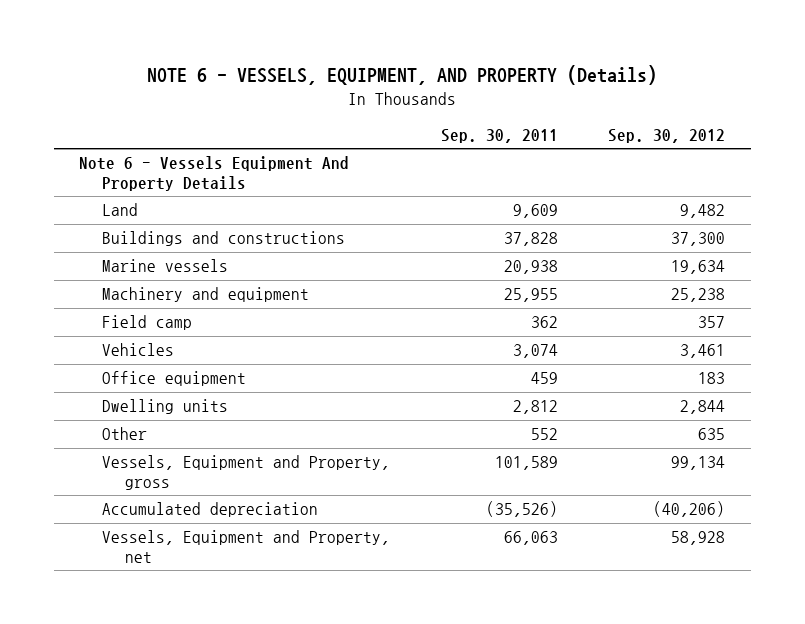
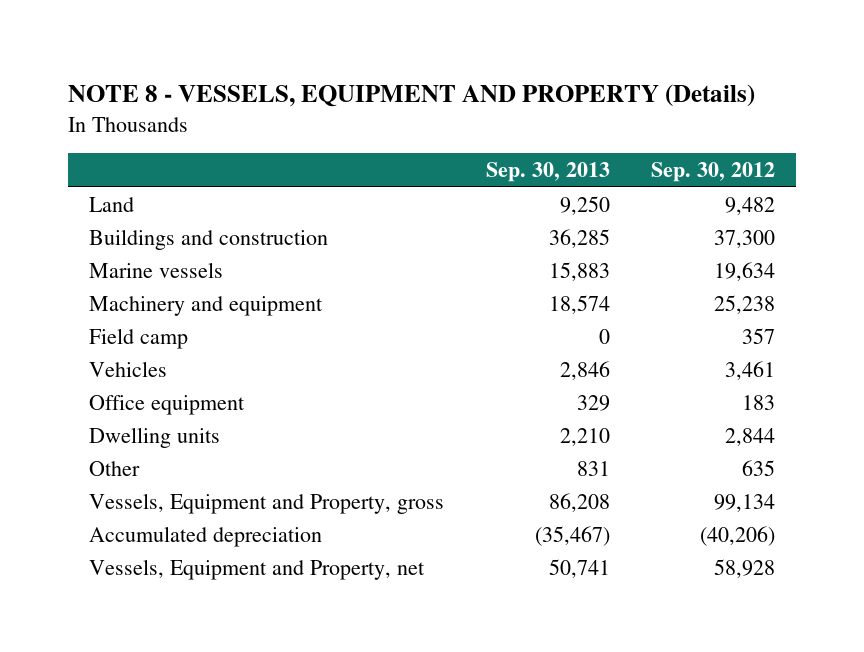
[147,64,658,85] NOTE 6 - VESSELS, EQUIPMENT, AND PROPERTY (Details) -> [68,84,756,108] NOTE 8 - VESSELS, EQUIPMENT AND PROPERTY (Details)
[440,129,558,144] Sep. 30, 2011 -> none
none -> [485,162,610,183] Sep. 30, 2013
[79,156,350,192] Note 6 - Vessels Equipment And Property Details -> none
[102,231,346,247] Buildings and constructions -> [89,228,329,250] Buildings and construction

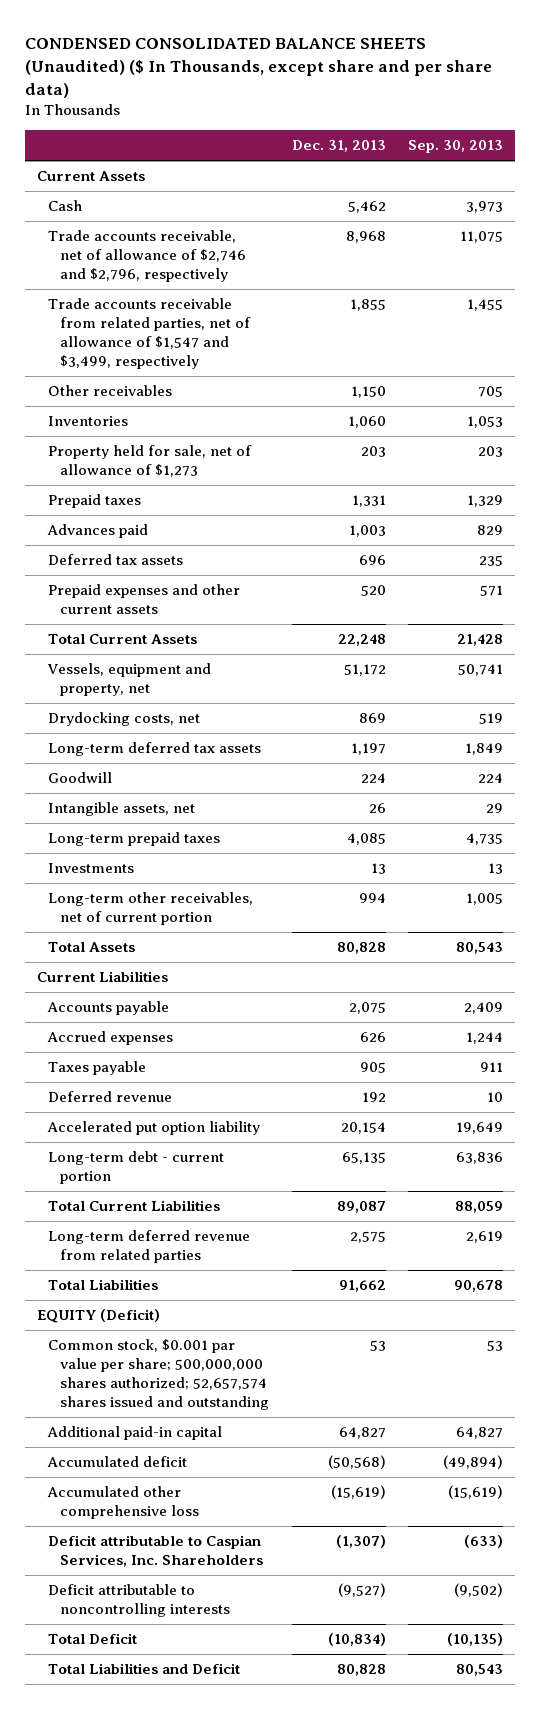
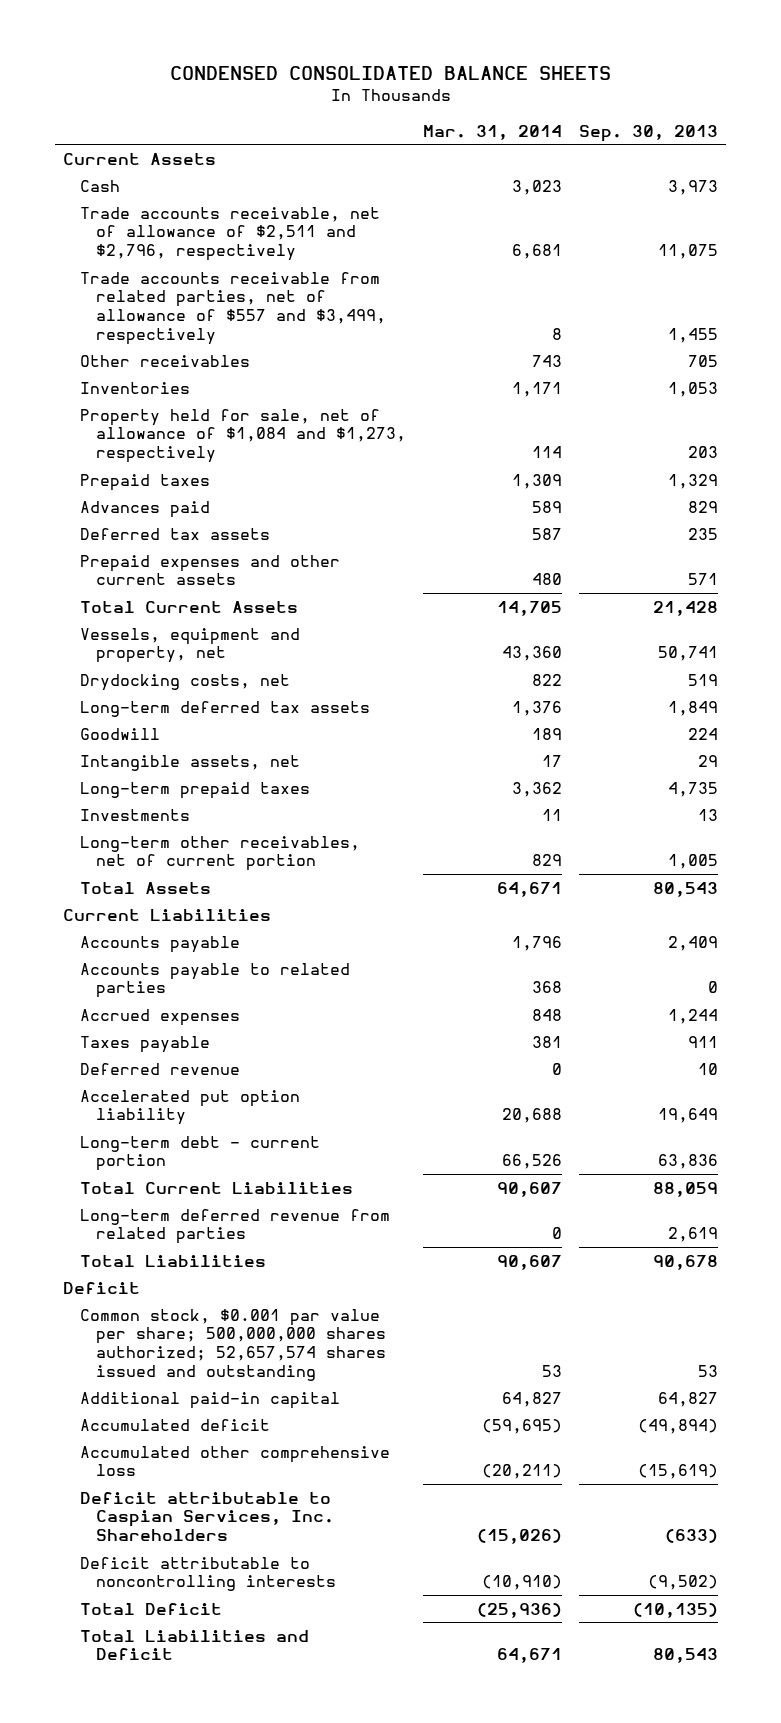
[25,37,493,99] CONDENSED CONSOLIDATED BALANCE SHEETS (Unaudited) ($ In Thousands, except share and per share data) -> [169,65,611,80] CONDENSED CONSOLIDATED BALANCE SHEETS
[291,140,386,153] Dec. 31, 2013 -> none
none -> [423,124,563,140] Mar. 31, 2014
[48,230,247,283] Trade accounts receivable, net of allowance of $2,746 and $2,796, respectively -> [79,206,380,261] Trade accounts receivable, net of allowance of $2,511 and $2,796, respectively
[48,298,252,370] Trade accounts receivable from related parties, net of allowance of $1,547 and $3,499, respectively -> [79,271,387,345] Trade accounts receivable from related parties, net of allowance of $557 and $3,499, respectively
[48,445,253,478] Property held for sale, net of allowance of $1,273 -> [79,408,407,463] Property held for sale, net of allowance of $1,084 and $1,273, respectively
none -> [79,962,350,999] Accounts payable to related parties
[36,1309,160,1324] EQUITY (Deficit) -> [63,1281,141,1294] Deficit

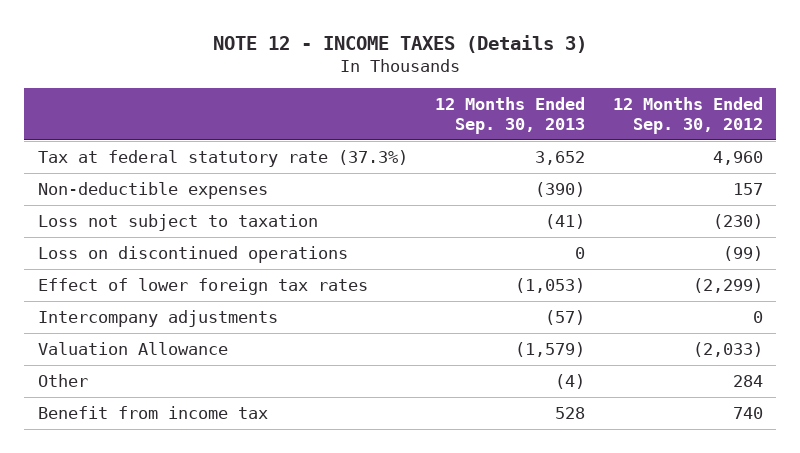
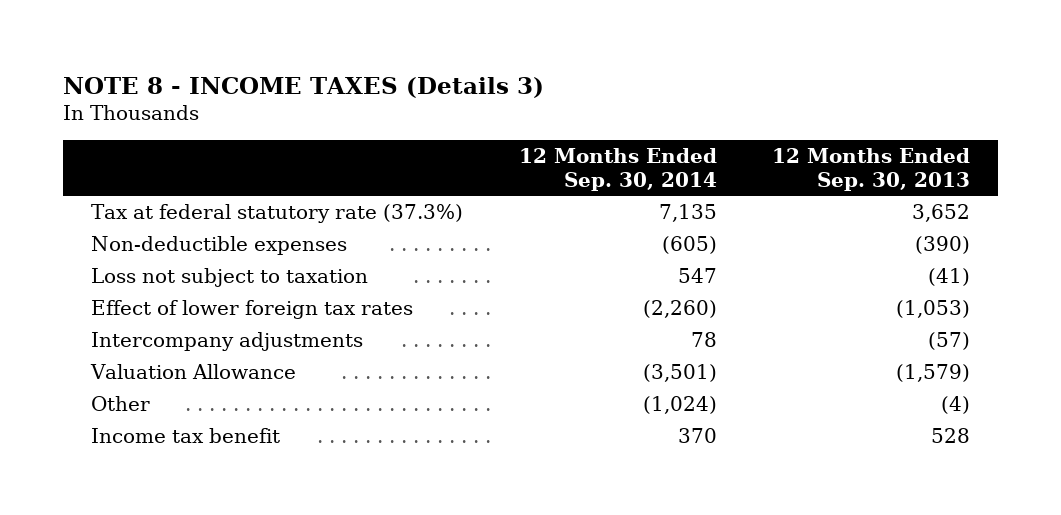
[213,34,588,53] NOTE 12 - INCOME TAXES (Details 3) -> [62,76,544,98] NOTE 8 - INCOME TAXES (Details 3)
[612,96,763,134] 12 Months Ended Sep. 30, 2012 -> none
none -> [518,148,717,191] 12 Months Ended Sep. 30, 2014
[37,245,348,263] Loss on discontinued operations -> none
[37,405,268,419] Benefit from income tax -> [90,428,280,444] Income tax benefit

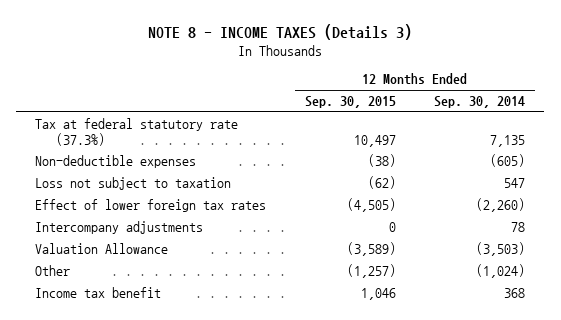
[772,148,971,191] 12 Months Ended Sep. 30, 2013 -> none
none -> [304,96,396,109] Sep. 30, 2015
[642,364,717,383] (3,501) -> [476,242,526,257] (3,503)
[677,428,717,444] 370 -> [504,288,526,299] 368

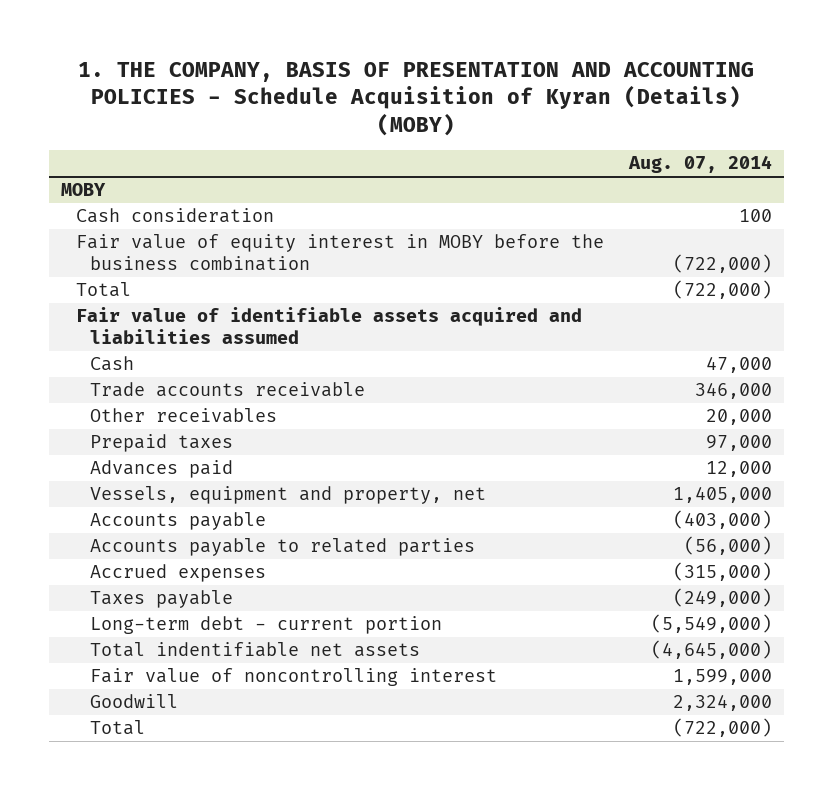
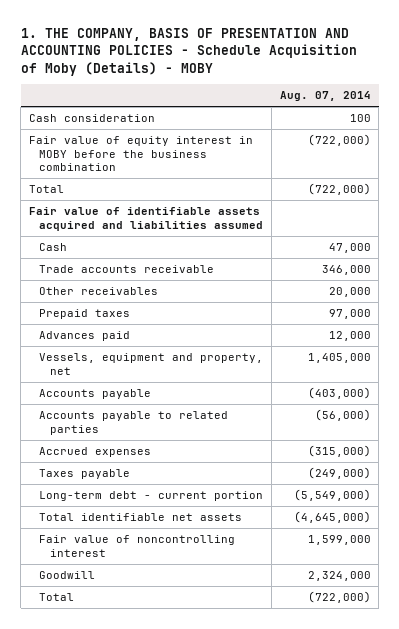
[78,61,755,137] 1. THE COMPANY, BASIS OF PRESENTATION AND ACCOUNTING POLICIES - Schedule Acquisition of Kyran (Details) (MOBY) -> [20,28,357,76] 1. THE COMPANY, BASIS OF PRESENTATION AND ACCOUNTING POLICIES - Schedule Acquisition of Moby (Details) - MOBY
[61,183,107,197] MOBY -> none
[89,642,420,658] Total indentifiable net assets -> [39,513,243,522] Total identifiable net assets

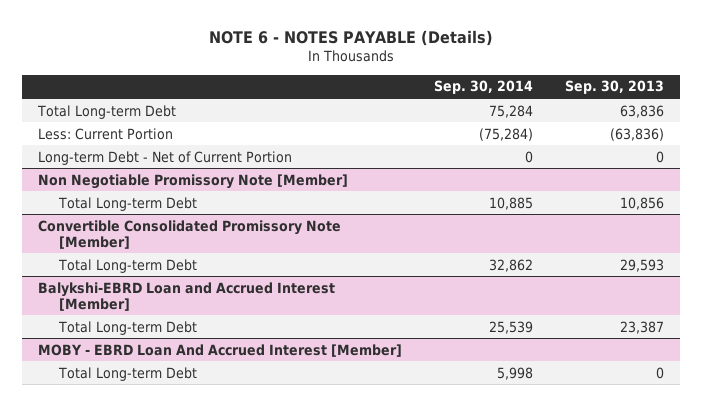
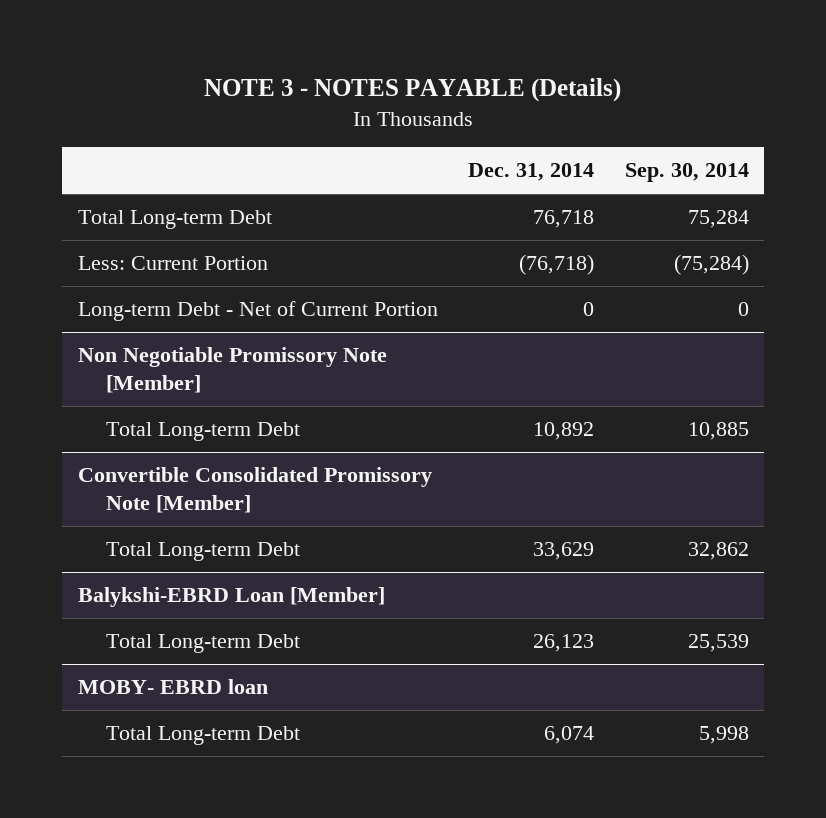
[209,30,494,47] NOTE 6 - NOTES PAYABLE (Details) -> [204,78,622,103] NOTE 3 - NOTES PAYABLE (Details)
[565,80,665,95] Sep. 30, 2013 -> none
none -> [468,163,595,182] Dec. 31, 2014
[38,281,336,311] Balykshi-EBRD Loan and Accrued Interest [Member] -> [77,586,385,607] Balykshi-EBRD Loan [Member]
[38,343,403,357] MOBY - EBRD Loan And Accrued Interest [Member] -> none
none -> [77,678,268,694] MOBY- EBRD loan

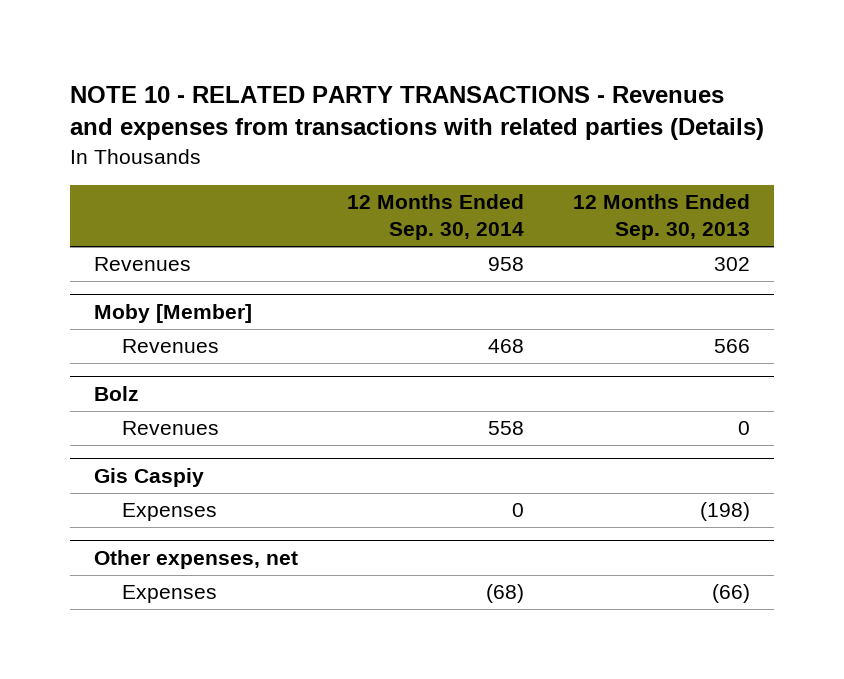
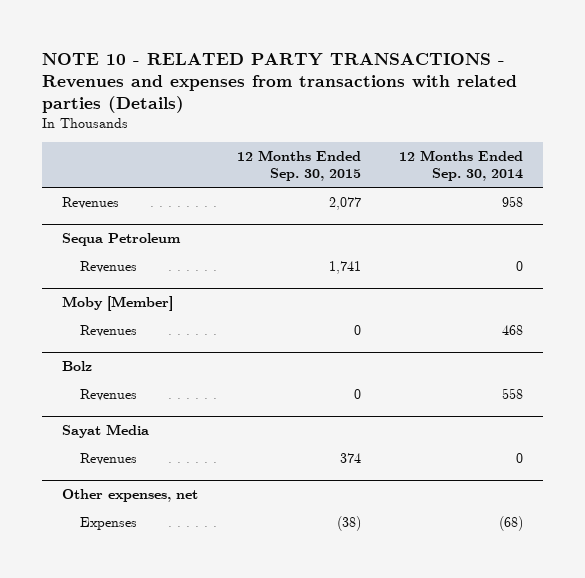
[572,193,750,241] 12 Months Ended Sep. 30, 2013 -> none
none -> [236,149,361,182] 12 Months Ended Sep. 30, 2015
none -> [61,233,181,247] Sequa Petroleum
none -> [80,260,138,273] Revenues
[94,467,205,487] Gis Caspiy -> none
[121,503,217,522] Expenses -> none
none -> [61,424,149,439] Sayat Media
none -> [80,452,138,465] Revenues

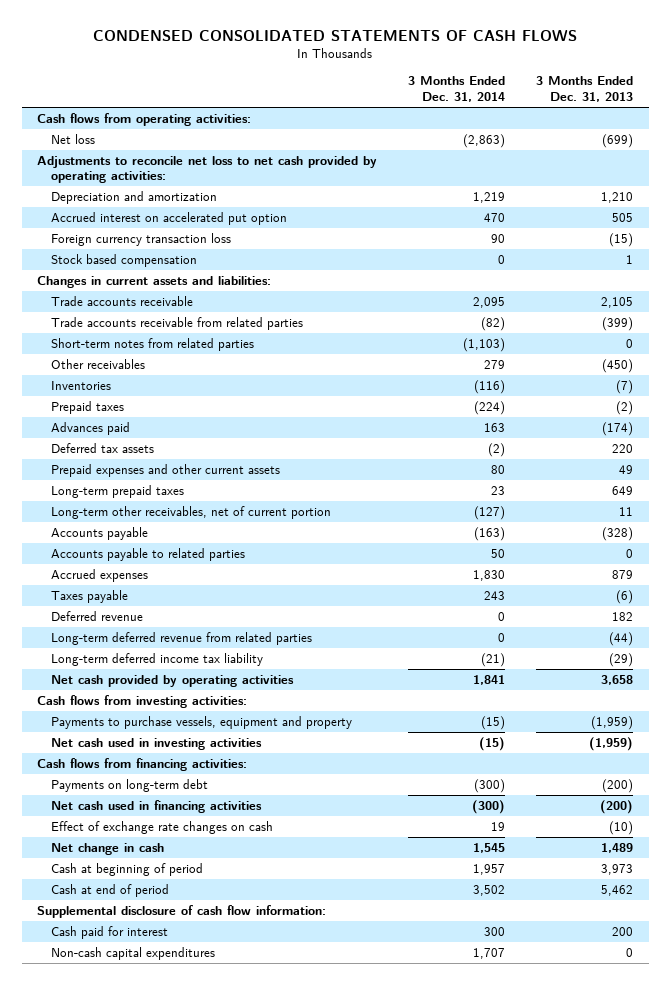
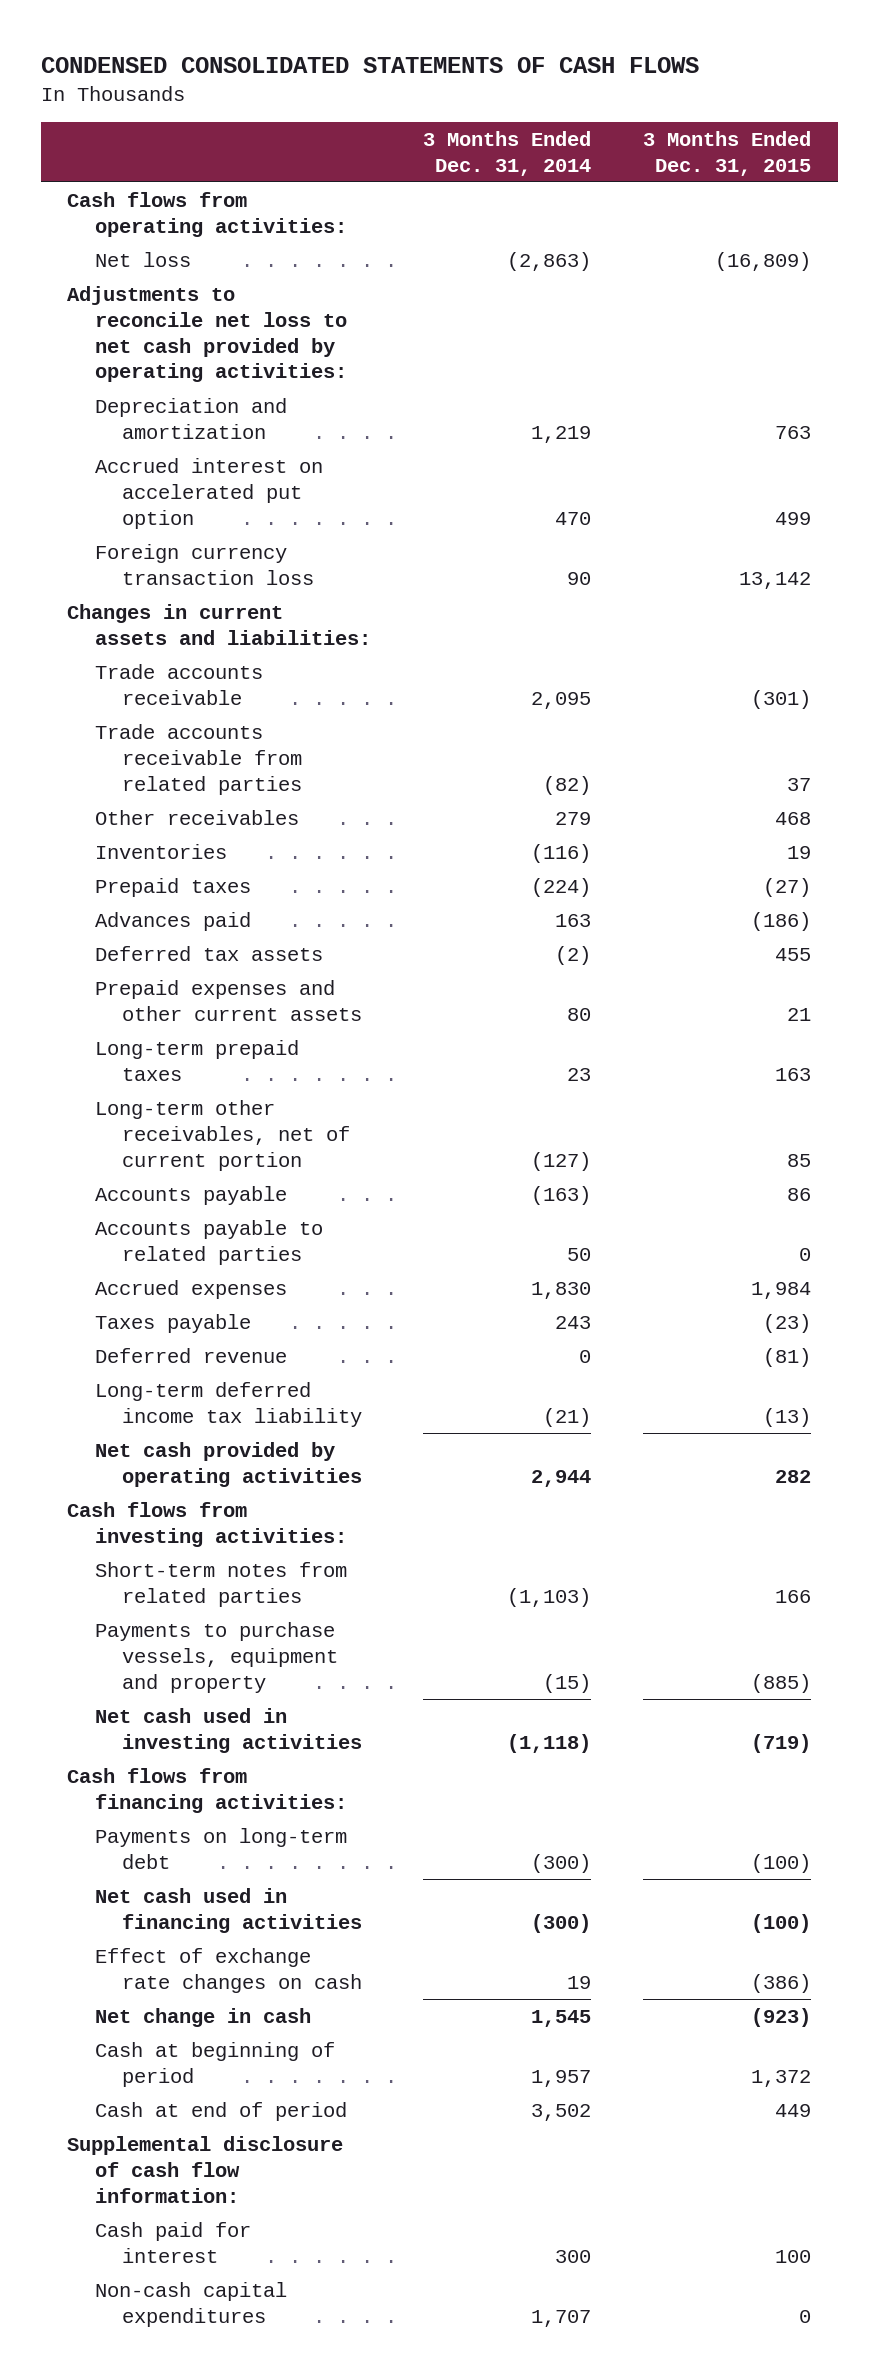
[536,76,634,103] 3 Months Ended Dec. 31, 2013 -> none
none -> [643,130,812,176] 3 Months Ended Dec. 31, 2015
[50,253,197,267] Stock based compensation -> none
[50,631,312,645] Long-term deferred revenue from related parties -> none
[473,674,506,685] 1,841 -> [531,1469,592,1487] 2,944
[50,337,254,351] Short-term notes from related parties -> [94,1561,347,1607] Short-term notes from related parties
[479,736,506,751] (15) -> [507,1733,592,1753] (1,118)

